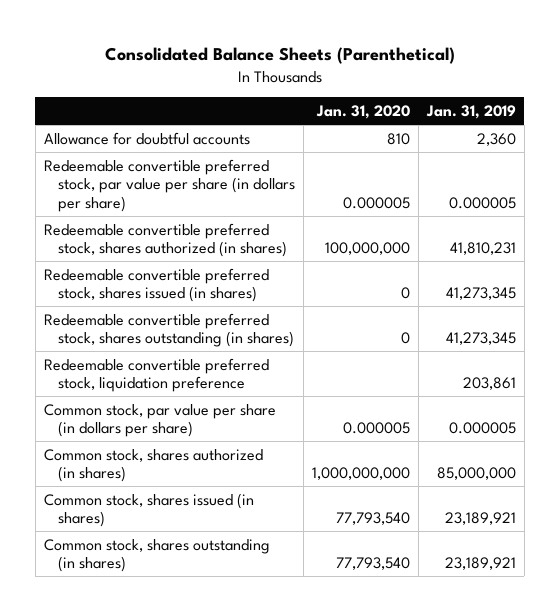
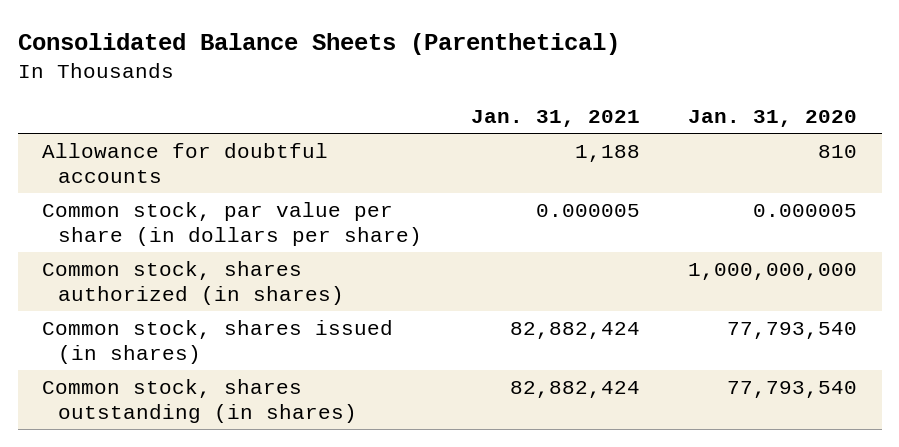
[425,104,516,119] Jan. 31, 2019 -> none
none -> [470,110,640,128] Jan. 31, 2021
[43,158,295,212] Redeemable convertible preferred stock, par value per share (in dollars per share) -> none
[43,222,287,258] Redeemable convertible preferred stock, shares authorized (in shares) -> none
[43,267,269,303] Redeemable convertible preferred stock, shares issued (in shares) -> none
[43,312,294,348] Redeemable convertible preferred stock, shares outstanding (in shares) -> none
[43,357,269,393] Redeemable convertible preferred stock, liquidation preference -> none

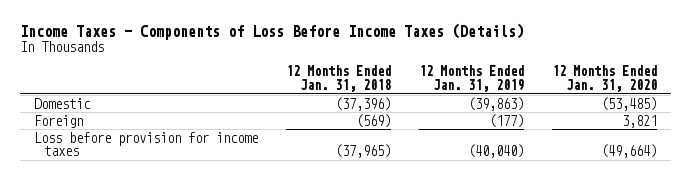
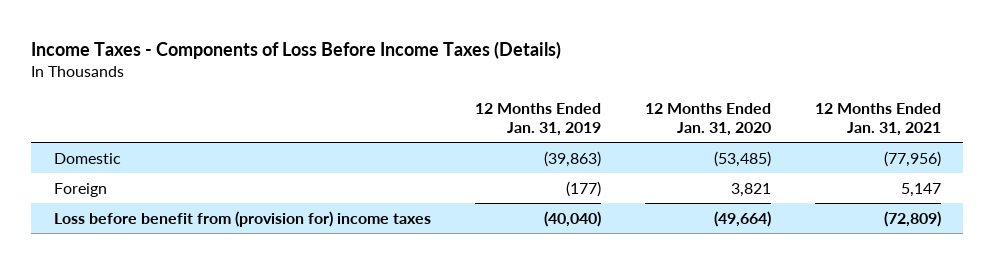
[285,65,391,93] 12 Months Ended Jan. 31, 2018 -> none
none -> [815,102,942,136] 12 Months Ended Jan. 31, 2021
[33,131,258,157] Loss before provision for income taxes -> [53,210,431,227] Loss before benefit from (provision for) income taxes

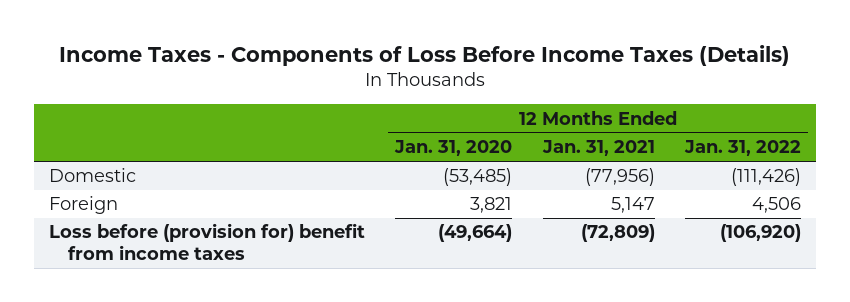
[474,102,601,136] 12 Months Ended Jan. 31, 2019 -> none
none -> [683,140,801,157] Jan. 31, 2022
[53,210,431,227] Loss before benefit from (provision for) income taxes -> [49,223,366,261] Loss before (provision for) benefit from income taxes

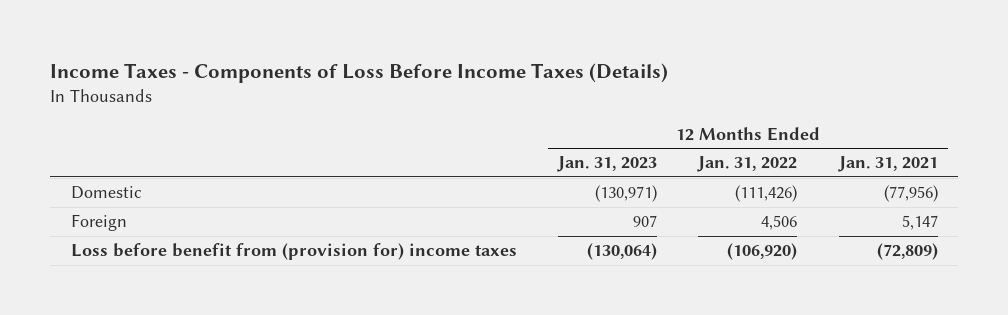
[394,140,513,157] Jan. 31, 2020 -> none
none -> [557,156,658,173] Jan. 31, 2023
[49,223,366,261] Loss before (provision for) benefit from income taxes -> [70,243,517,261] Loss before benefit from (provision for) income taxes

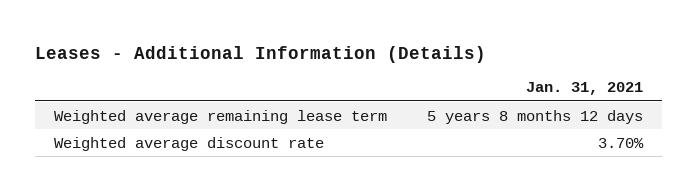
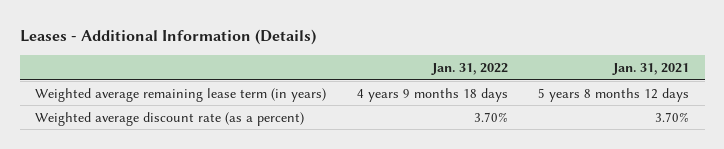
none -> [430,63,508,76] Jan. 31, 2022
[54,109,388,124] Weighted average remaining lease term -> [34,87,326,102] Weighted average remaining lease term (in years)
[54,136,325,151] Weighted average discount rate -> [34,111,304,126] Weighted average discount rate (as a percent)

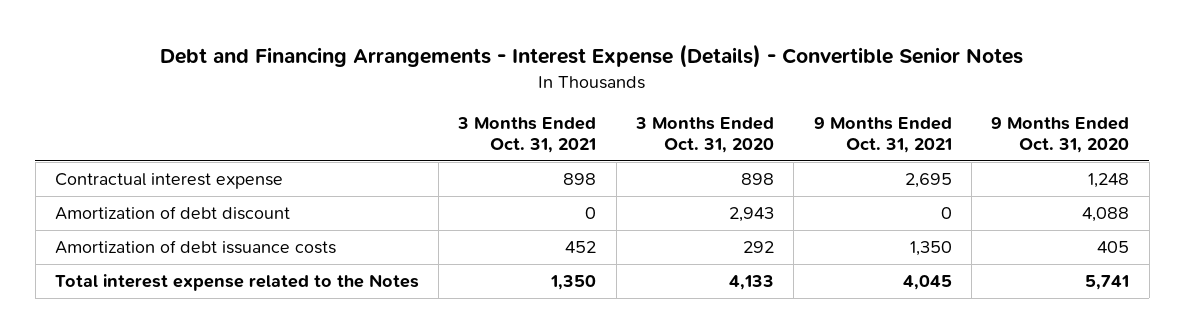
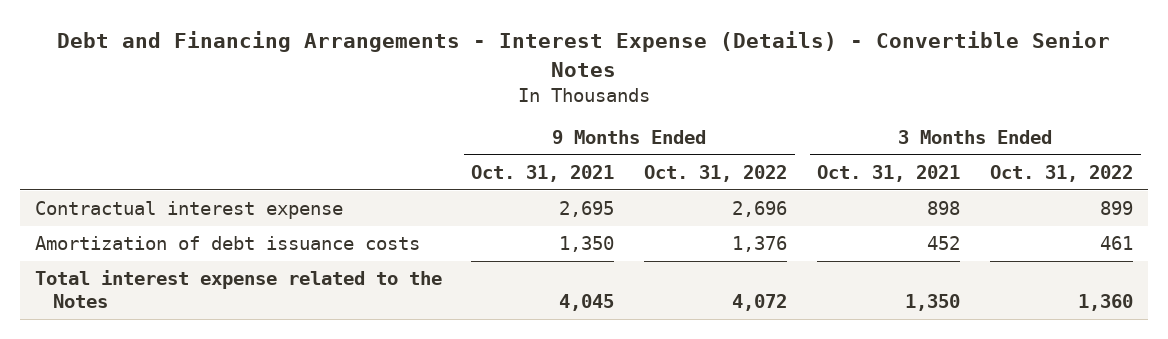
[635,116,775,153] 3 Months Ended Oct. 31, 2020 -> none
[991,116,1130,153] 9 Months Ended Oct. 31, 2020 -> none
none -> [644,165,788,183] Oct. 31, 2022
none -> [990,165,1134,183] Oct. 31, 2022
[54,206,290,221] Amortization of debt discount -> none

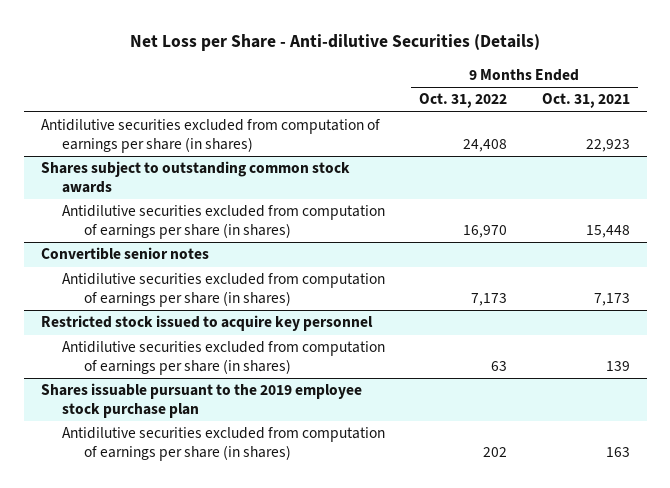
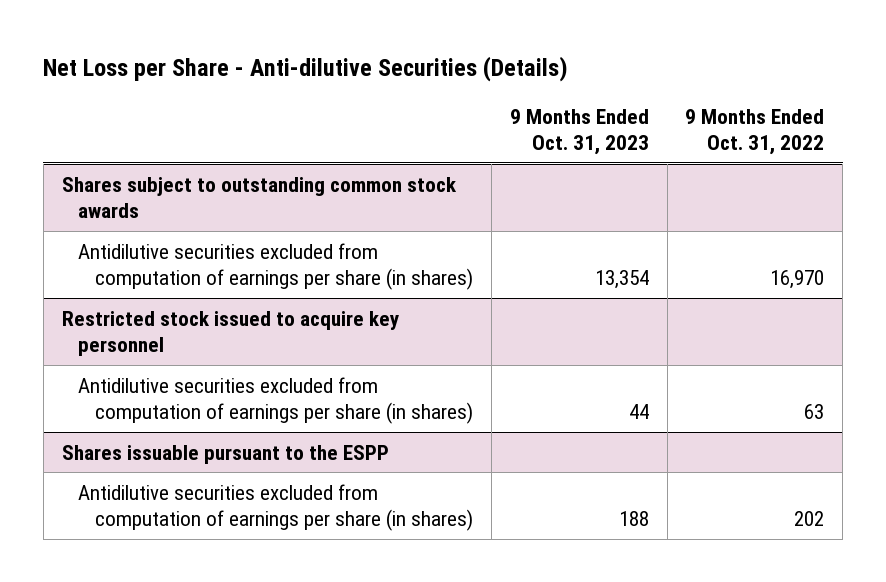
[541,93,630,109] Oct. 31, 2021 -> none
none -> [509,109,649,156] 9 Months Ended Oct. 31, 2023
[40,119,380,154] Antidilutive securities excluded from computation of earnings per share (in shares) -> none
[40,247,209,261] Convertible senior notes -> none
[62,273,386,308] Antidilutive securities excluded from computation of earnings per share (in shares) -> none
[40,383,362,419] Shares issuable pursuant to the 2019 employee stock purchase plan -> [61,444,389,464] Shares issuable pursuant to the ESPP

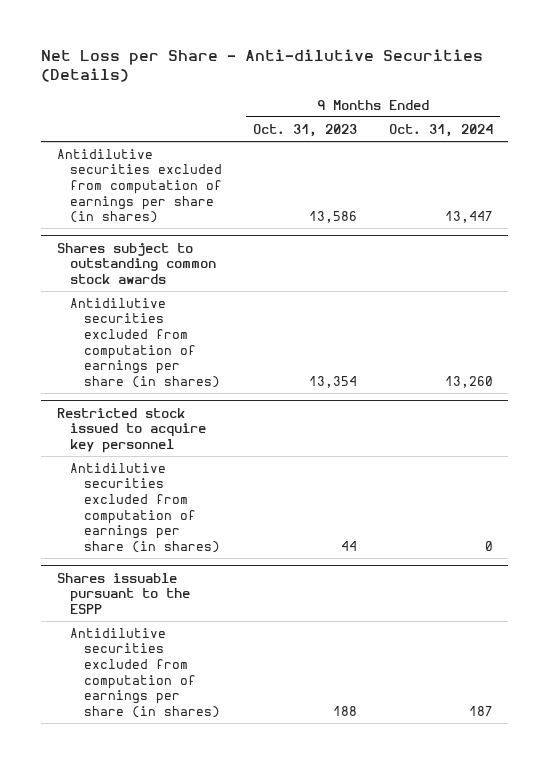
[685,109,825,156] 9 Months Ended Oct. 31, 2022 -> none
none -> [388,123,493,137] Oct. 31, 2024
none -> [56,148,223,224] Antidilutive securities excluded from computation of earnings per share (in shares)

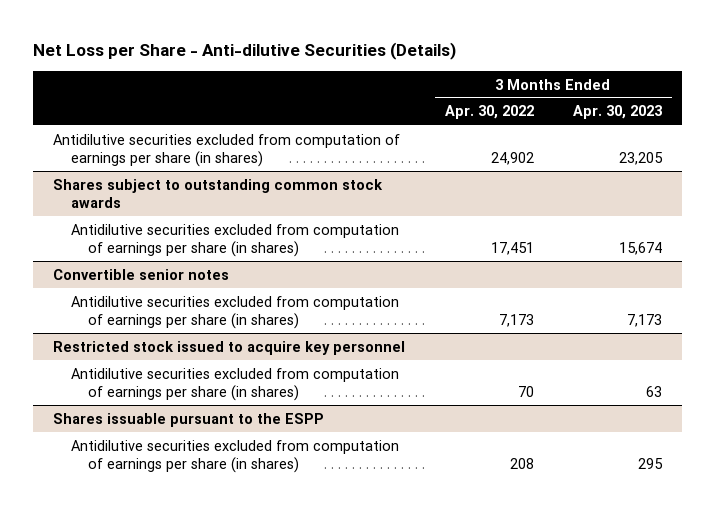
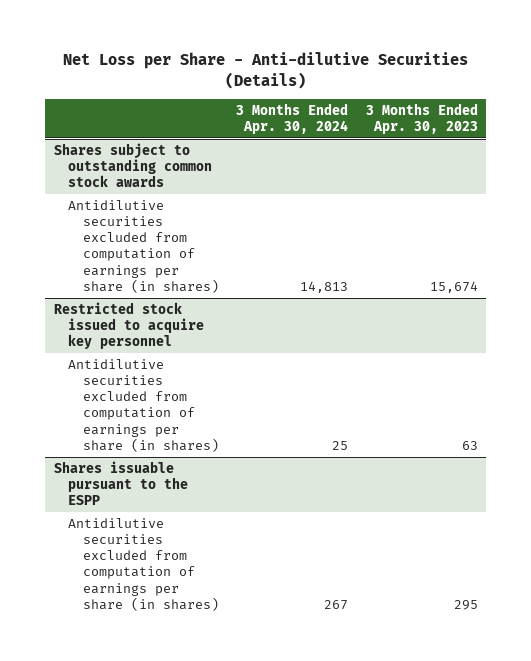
[444,105,534,120] Apr. 30, 2022 -> none
none -> [236,102,349,134] 3 Months Ended Apr. 30, 2024
[53,133,401,167] Antidilutive securities excluded from computation of earnings per share (in shares) -> none
[53,268,230,280] Convertible senior notes -> none
[70,295,399,329] Antidilutive securities excluded from computation of earnings per share (in shares) -> none

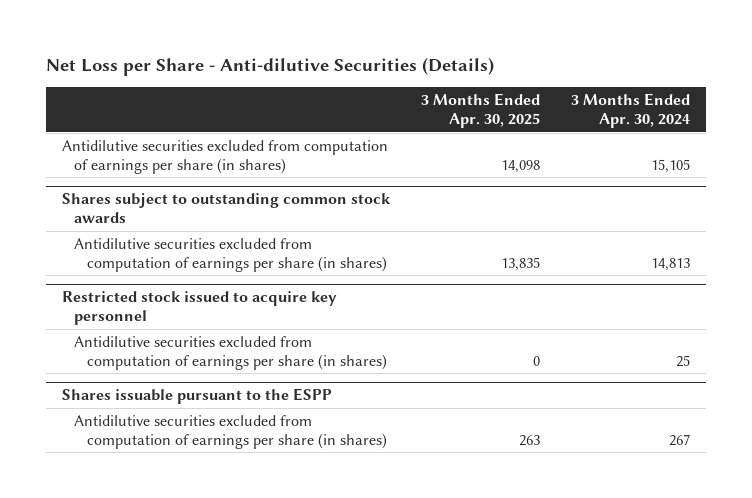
[365,102,478,134] 3 Months Ended Apr. 30, 2023 -> none
none -> [421,93,541,128] 3 Months Ended Apr. 30, 2025
none -> [61,139,388,174] Antidilutive securities excluded from computation of earnings per share (in shares)

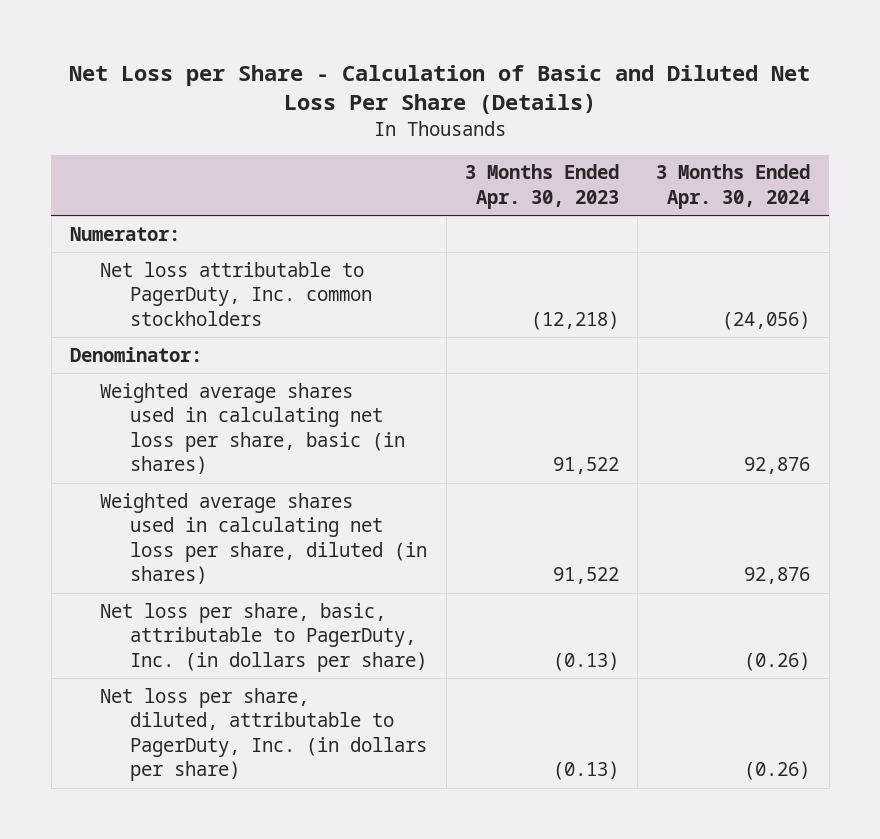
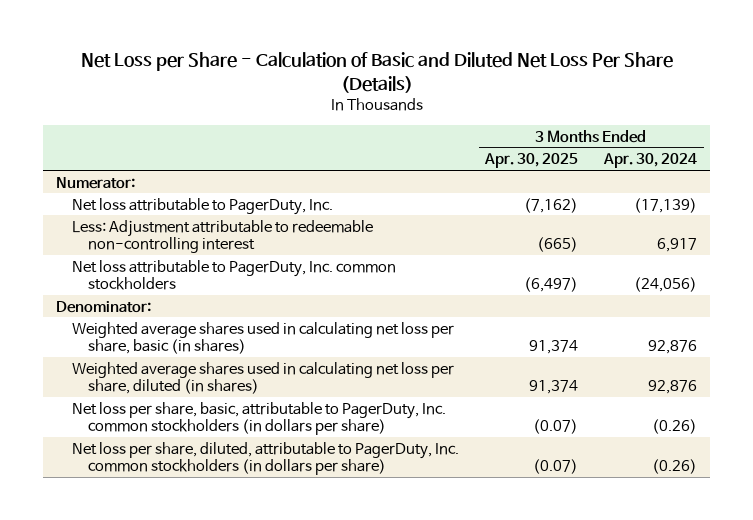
[464,164,619,209] 3 Months Ended Apr. 30, 2023 -> none
none -> [484,153,579,169] Apr. 30, 2025
none -> [72,197,334,215] Net loss attributable to PagerDuty, Inc.
none -> [72,219,374,254] Less: Adjustment attributable to redeemable non-controlling interest
[100,602,428,672] Net loss per share, basic, attributable to PagerDuty, Inc. (in dollars per share) -> [72,401,447,436] Net loss per share, basic, attributable to PagerDuty, Inc. common stockholders (in dollars per share)
[100,687,428,782] Net loss per share, diluted, attributable to PagerDuty, Inc. (in dollars per share) -> [72,441,460,476] Net loss per share, diluted, attributable to PagerDuty, Inc. common stockholders (in dollars per share)

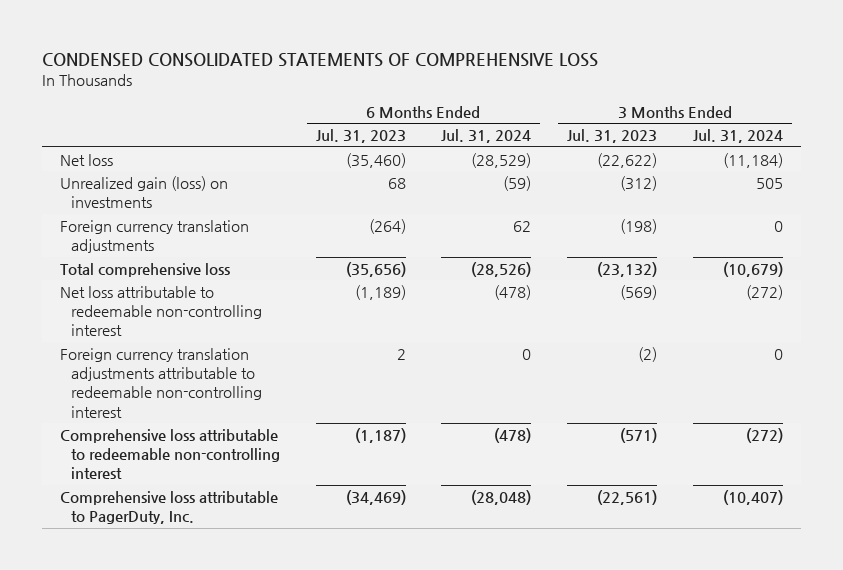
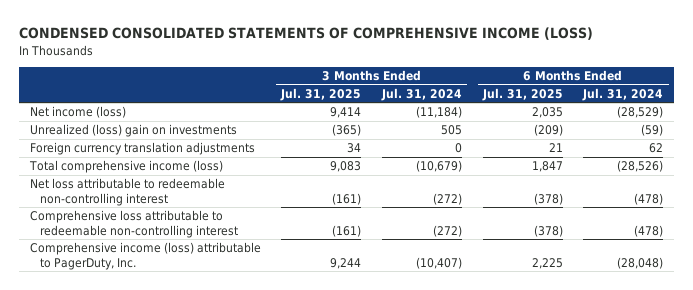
[42,53,599,68] CONDENSED CONSOLIDATED STATEMENTS OF COMPREHENSIVE LOSS -> [19,27,594,41] CONDENSED CONSOLIDATED STATEMENTS OF COMPREHENSIVE INCOME (LOSS)
[315,129,406,144] Jul. 31, 2023 -> none
[567,129,658,144] Jul. 31, 2023 -> none
none -> [280,88,362,102] Jul. 31, 2025
none -> [481,88,563,102] Jul. 31, 2025
[60,153,114,166] Net loss -> [29,106,126,119] Net income (loss)
[60,175,229,209] Unrealized gain (loss) on investments -> [29,124,237,138] Unrealized (loss) gain on investments
[60,262,231,277] Total comprehensive loss -> [28,160,223,174] Total comprehensive income (loss)
[60,347,262,418] Foreign currency translation adjustments attributable to redeemable non-controlling interest -> none
[60,490,279,525] Comprehensive loss attributable to PagerDuty, Inc. -> [29,242,261,270] Comprehensive income (loss) attributable to PagerDuty, Inc.

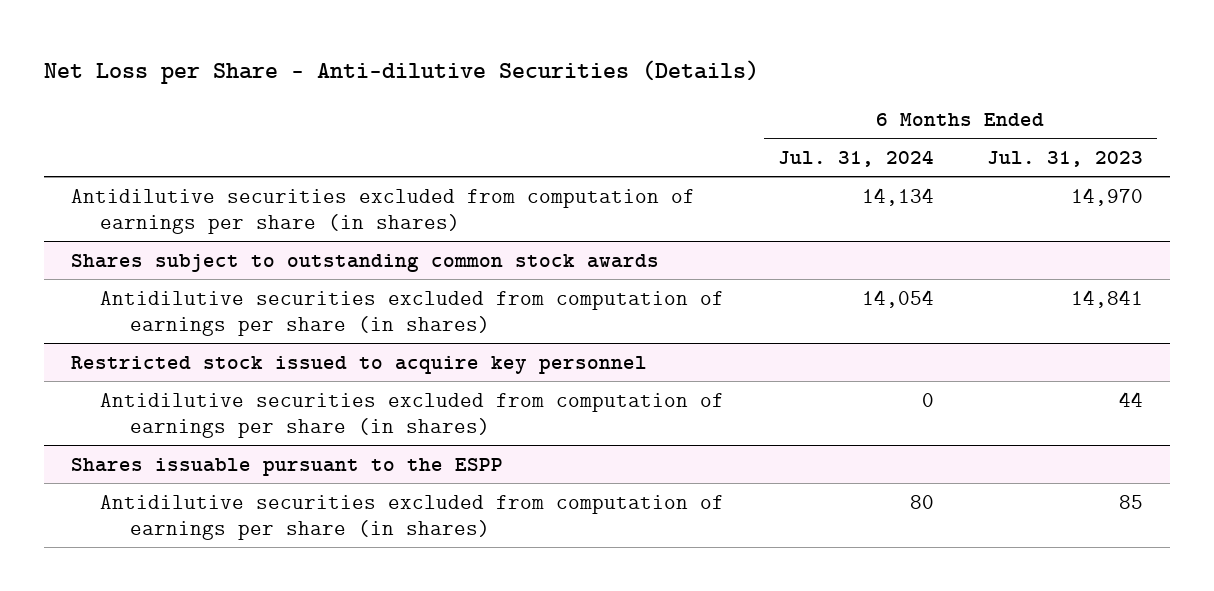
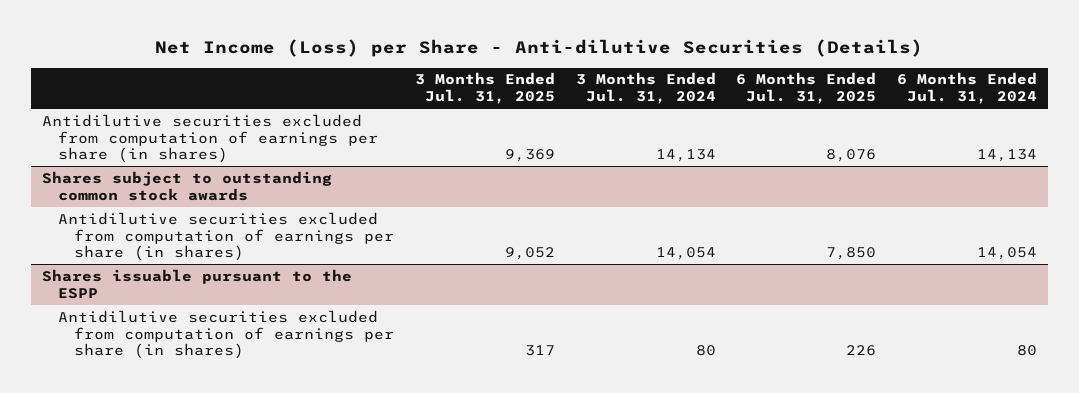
[44,59,760,84] Net Loss per Share - Anti-dilutive Securities (Details) -> [155,39,924,58] Net Income (Loss) per Share - Anti-dilutive Securities (Details)
[987,150,1144,167] Jul. 31, 2023 -> none
none -> [414,72,555,105] 3 Months Ended Jul. 31, 2025
none -> [575,72,716,105] 3 Months Ended Jul. 31, 2024
none -> [736,72,877,105] 6 Months Ended Jul. 31, 2025
[70,355,647,374] Restricted stock issued to acquire key personnel -> none
[100,392,725,439] Antidilutive securities excluded from computation of earnings per share (in shares) -> none

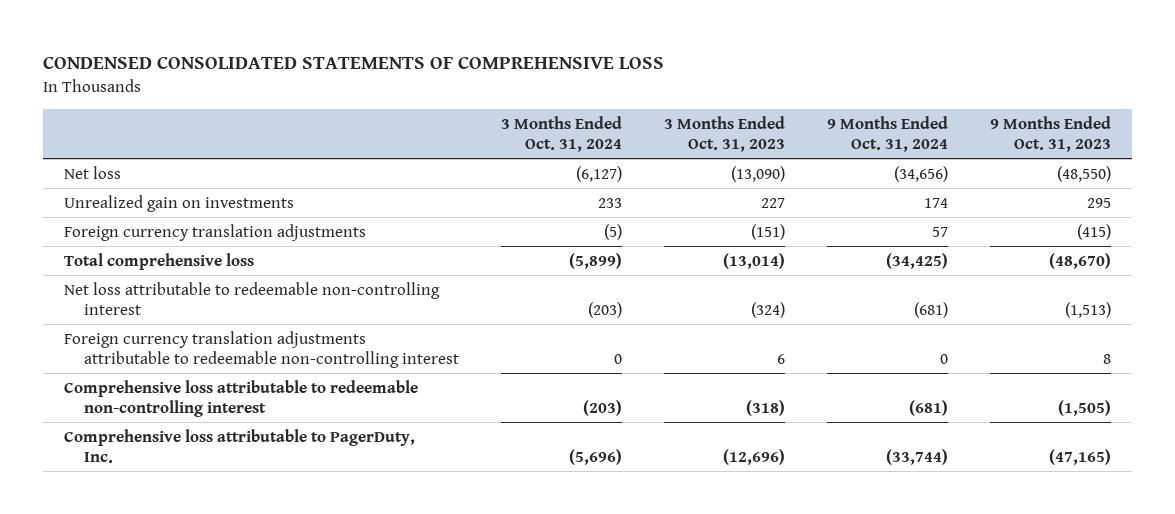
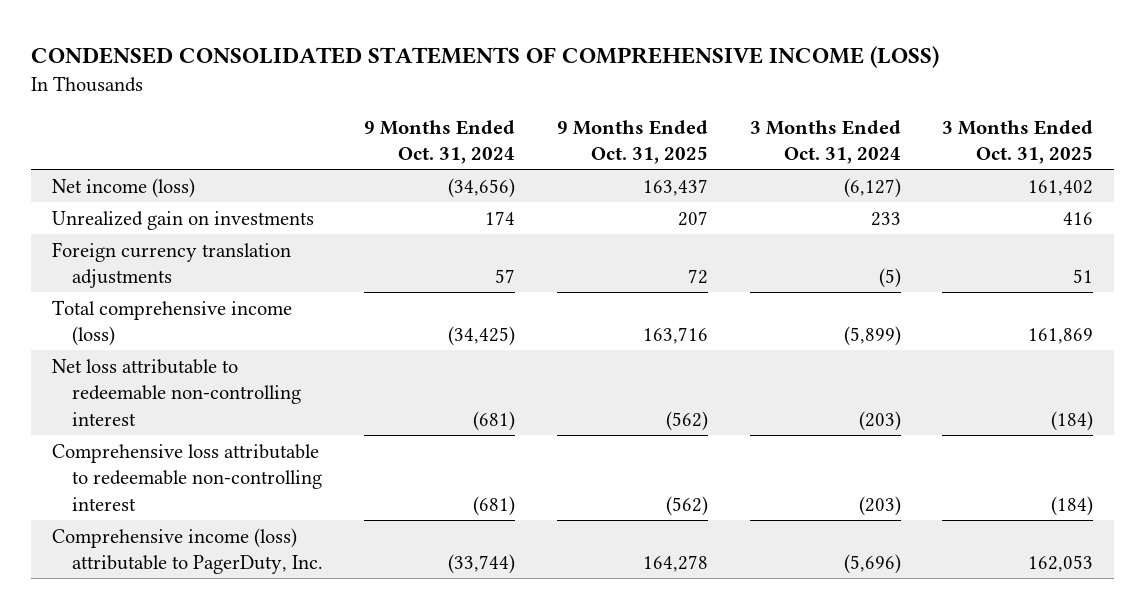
[43,56,665,70] CONDENSED CONSOLIDATED STATEMENTS OF COMPREHENSIVE LOSS -> [30,45,939,68] CONDENSED CONSOLIDATED STATEMENTS OF COMPREHENSIVE INCOME (LOSS)
[663,115,785,152] 3 Months Ended Oct. 31, 2023 -> none
[989,115,1111,152] 9 Months Ended Oct. 31, 2023 -> none
none -> [557,119,709,165] 9 Months Ended Oct. 31, 2025
none -> [942,119,1094,165] 3 Months Ended Oct. 31, 2025
[64,165,122,179] Net loss -> [51,177,195,198] Net income (loss)
[64,252,255,270] Total comprehensive loss -> [51,299,292,347] Total comprehensive income (loss)
[64,330,460,368] Foreign currency translation adjustments attributable to redeemable non-controlling interest -> none
[64,428,416,463] Comprehensive loss attributable to PagerDuty, Inc. -> [51,527,323,575] Comprehensive income (loss) attributable to PagerDuty, Inc.

